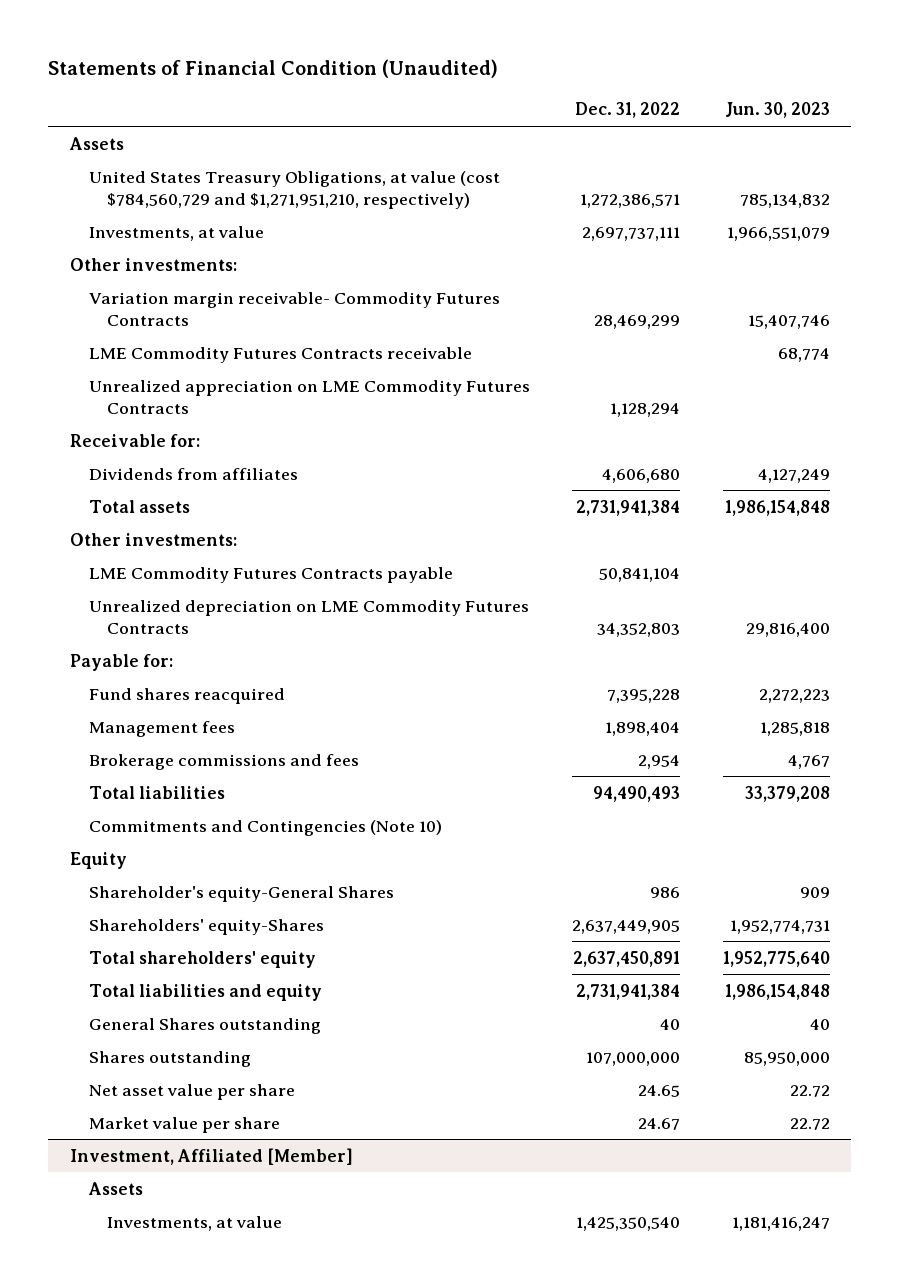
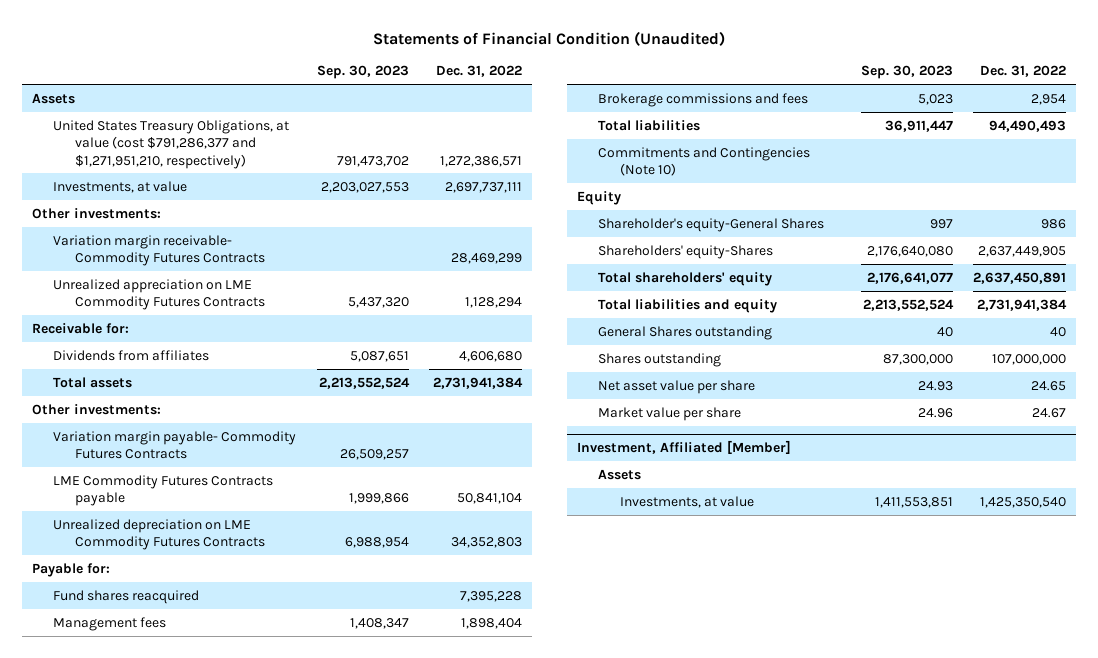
[724,102,830,119] Jun. 30, 2023 -> none
none -> [316,65,409,80] Sep. 30, 2023
[88,170,500,209] United States Treasury Obligations, at value (cost $784,560,729 and $1,271,951,210, respectively) -> [53,119,290,169] United States Treasury Obligations, at value (cost $791,286,377 and $1,271,951,210, respectively)
[88,346,472,363] LME Commodity Futures Contracts receivable -> none
none -> [53,430,297,460] Variation margin payable- Commodity Futures Contracts

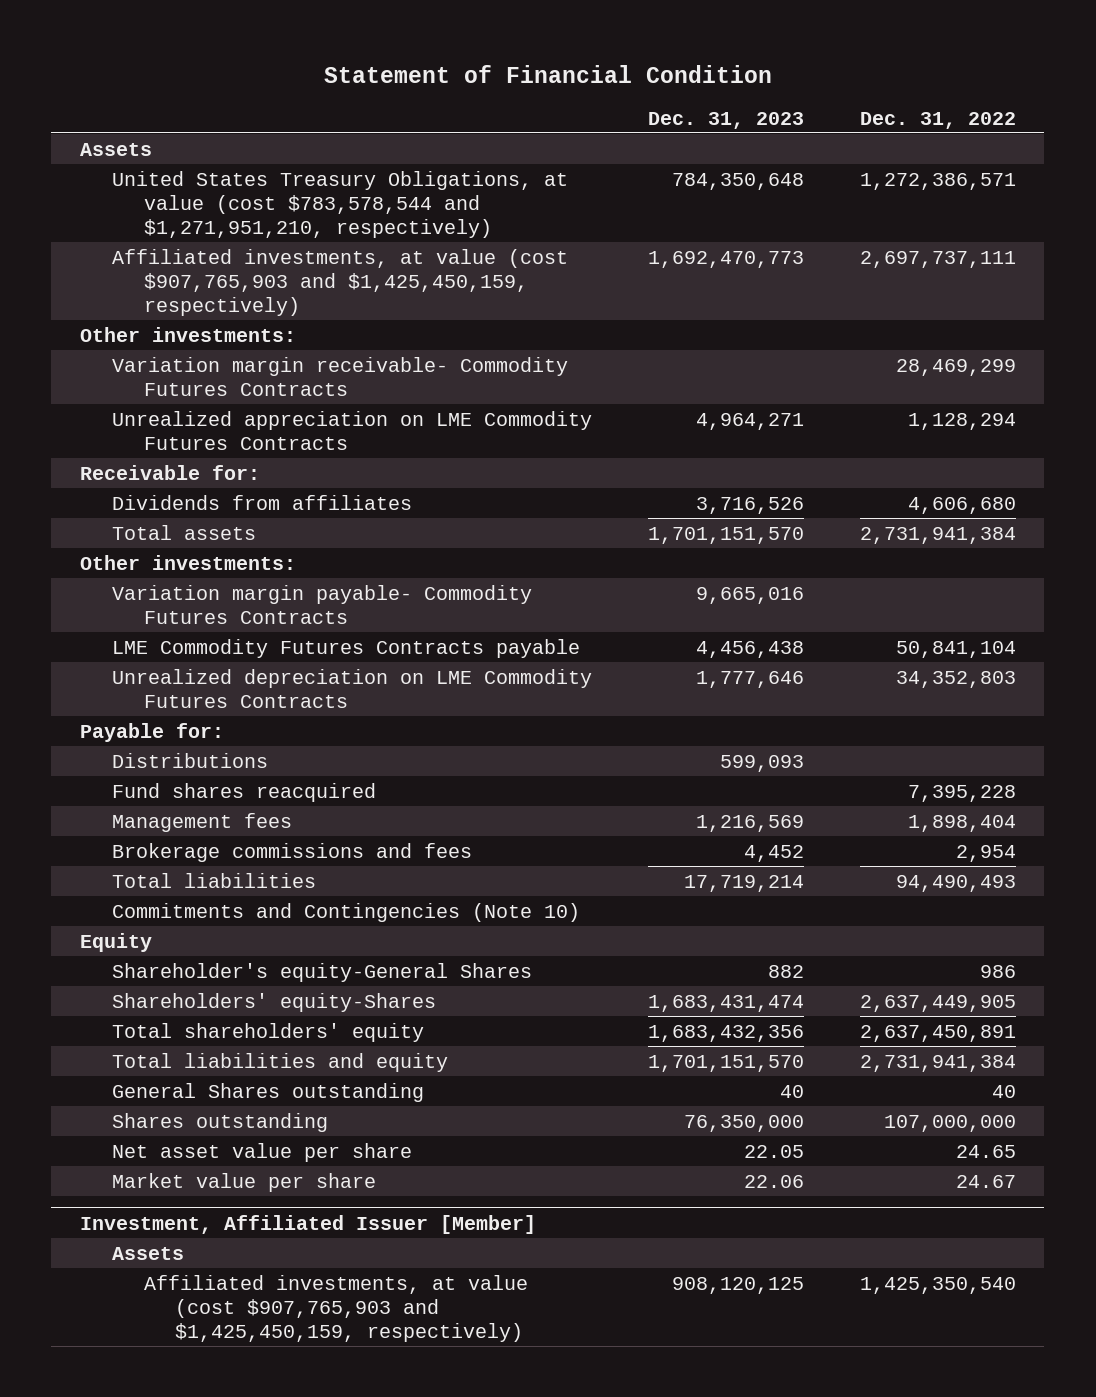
[373,30,726,46] Statements of Financial Condition (Unaudited) -> [323,64,772,83] Statement of Financial Condition
[316,65,409,80] Sep. 30, 2023 -> none
none -> [647,111,804,129] Dec. 31, 2023
[53,119,290,169] United States Treasury Obligations, at value (cost $791,286,377 and $1,271,951,210, respectively) -> [111,170,568,238] United States Treasury Obligations, at value (cost $783,578,544 and $1,271,951,210, respectively)
[53,180,188,193] Investments, at value -> [111,248,568,316] Affiliated investments, at value (cost $907,765,903 and $1,425,450,159, respectively)
none -> [111,752,268,768] Distributions
[576,440,791,455] Investment, Affiliated [Member] -> [79,1214,536,1234] Investment, Affiliated Issuer [Member]
[619,495,754,508] Investments, at value -> [143,1274,528,1342] Affiliated investments, at value (cost $907,765,903 and $1,425,450,159, respectively)

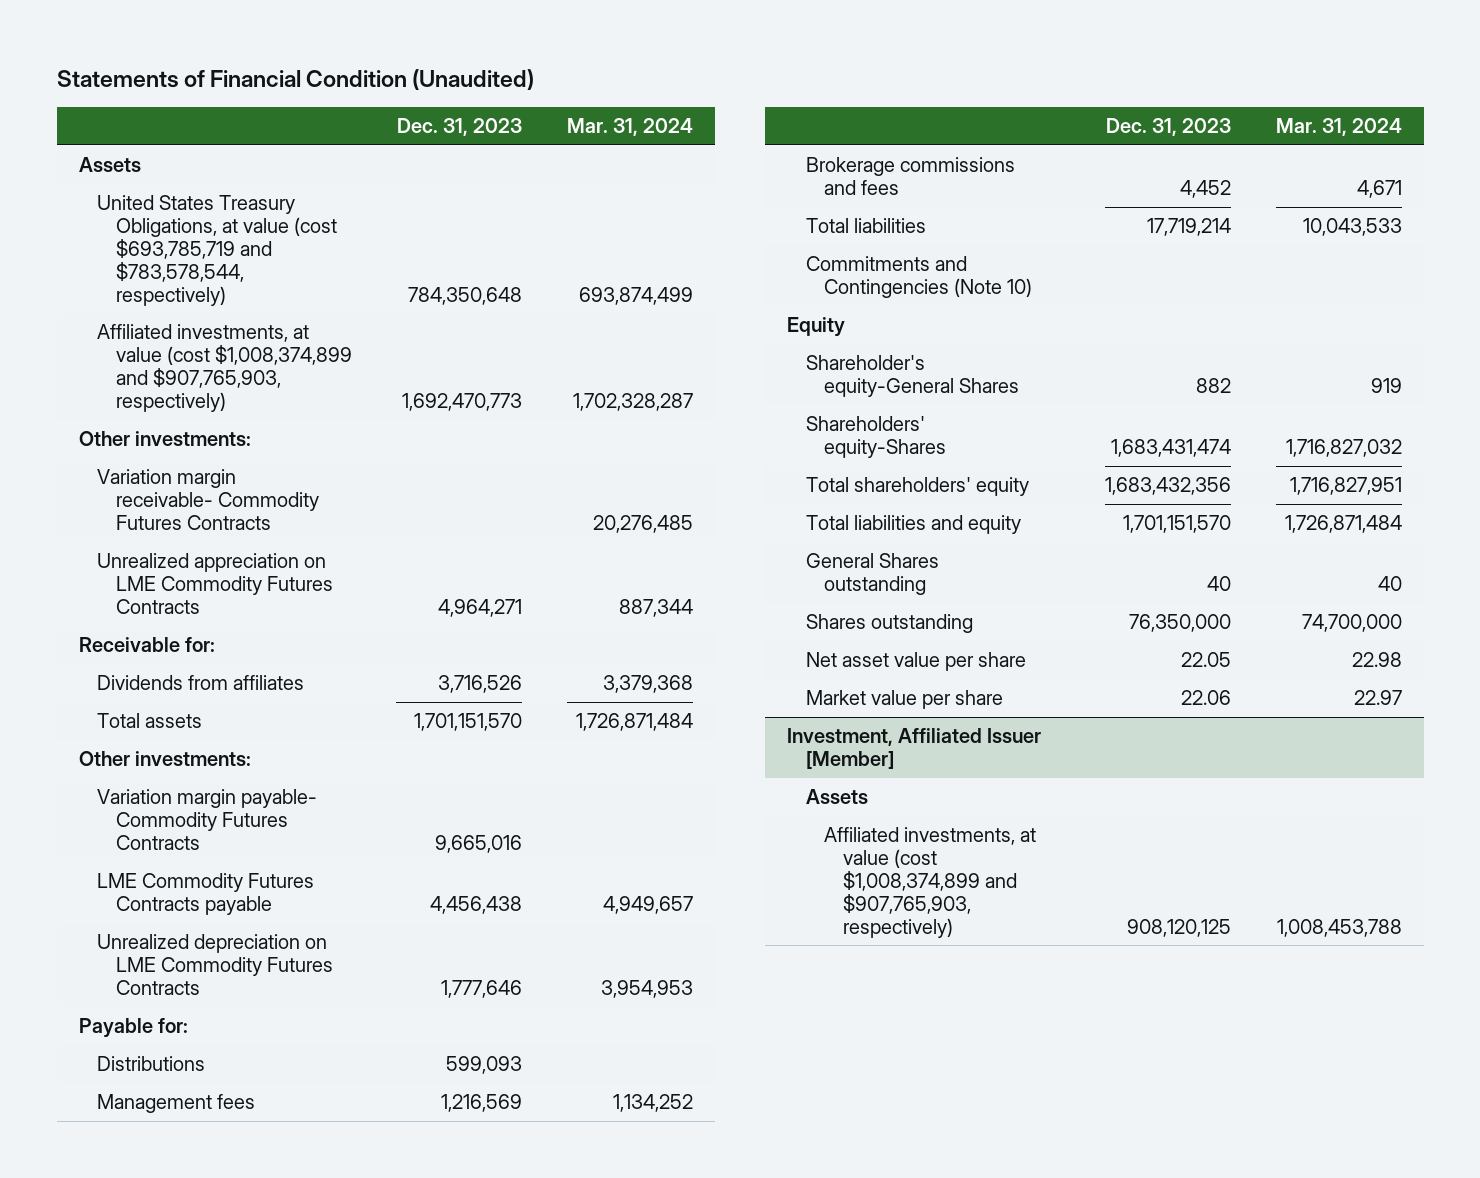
[323,64,772,83] Statement of Financial Condition -> [56,69,534,91] Statements of Financial Condition (Unaudited)
[860,111,1017,129] Dec. 31, 2022 -> none
none -> [567,118,694,137] Mar. 31, 2024
[111,170,568,238] United States Treasury Obligations, at value (cost $783,578,544 and $1,271,951,210, respectively) -> [97,195,337,306] United States Treasury Obligations, at value (cost $693,785,719 and $783,578,544, respectively)
[111,248,568,316] Affiliated investments, at value (cost $907,765,903 and $1,425,450,159, respectively) -> [97,324,352,412] Affiliated investments, at value (cost $1,008,374,899 and $907,765,903, respectively)
[111,782,376,802] Fund shares reacquired -> none
[143,1274,528,1342] Affiliated investments, at value (cost $907,765,903 and $1,425,450,159, respectively) -> [824,827,1037,938] Affiliated investments, at value (cost $1,008,374,899 and $907,765,903, respectively)

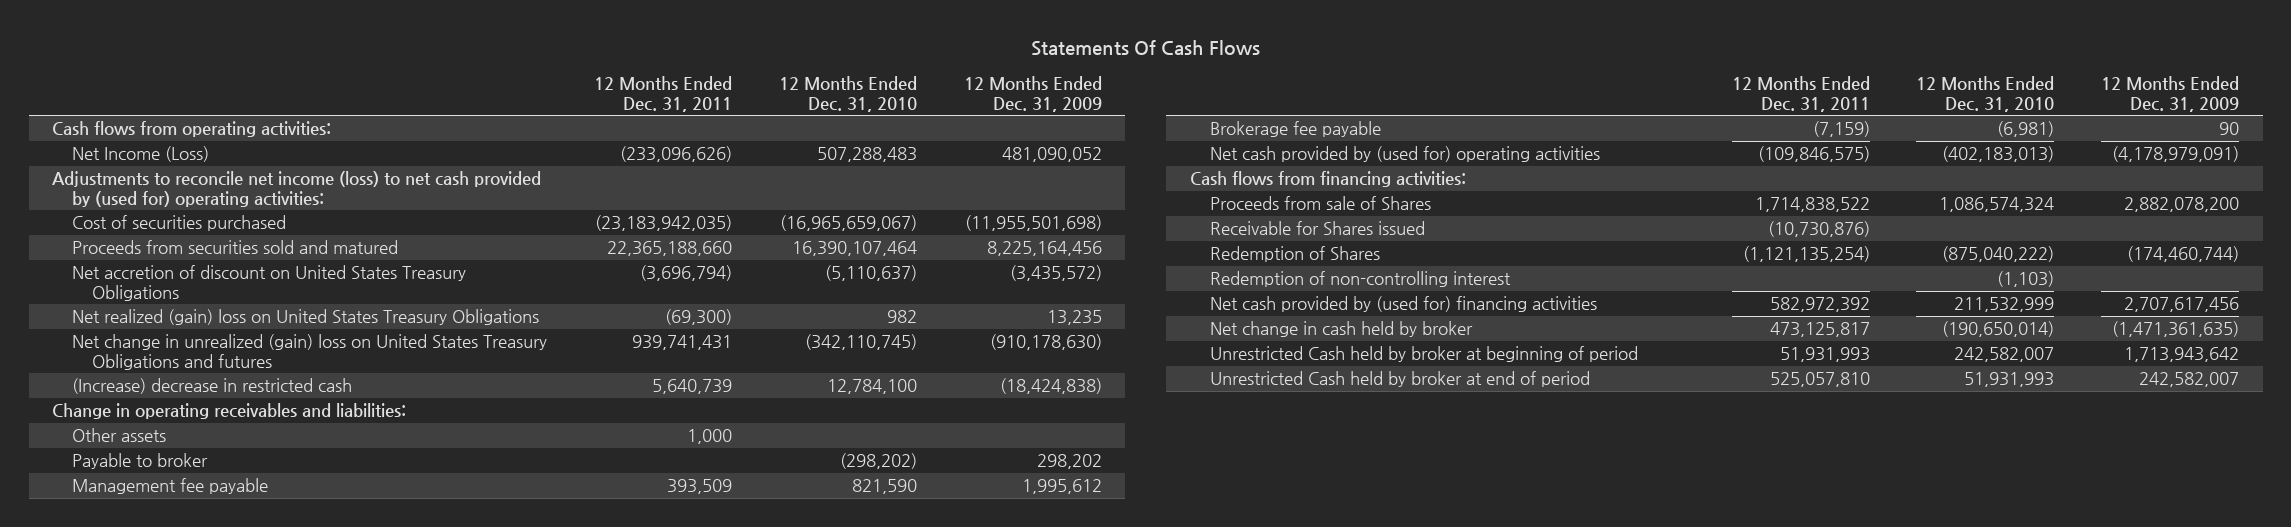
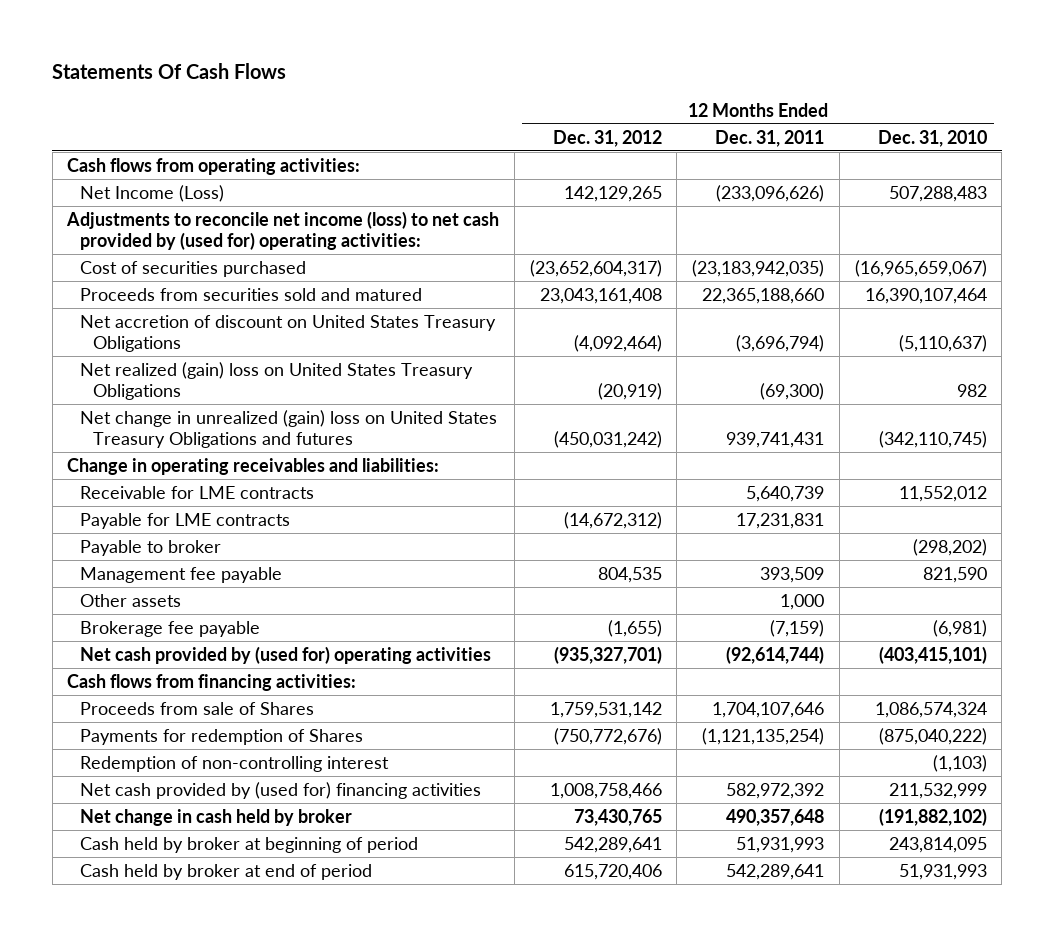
[963,76,1102,112] 12 Months Ended Dec. 31, 2009 -> none
none -> [552,129,662,147] Dec. 31, 2012
[71,378,352,395] (Increase) decrease in restricted cash -> none
none -> [80,485,315,499] Receivable for LME contracts
none -> [80,512,291,529] Payable for LME contracts
[71,428,166,443] Other assets -> [80,593,182,607] Other assets
[1757,146,1870,163] (109,846,575) -> [726,645,825,664] (92,614,744)
[1942,146,2055,163] (402,183,013) -> [878,645,987,664] (403,415,101)
[1209,221,1425,236] Receivable for Shares issued -> none
[1754,197,1870,213] 1,714,838,522 -> [712,701,825,718] 1,704,107,646
[1209,246,1380,263] Redemption of Shares -> [80,728,364,745] Payments for redemption of Shares
[1769,322,1870,338] 473,125,817 -> [726,808,825,826] 490,357,648
[1942,321,2055,338] (190,650,014) -> [878,807,987,826] (191,882,102)
[1209,346,1638,363] Unrestricted Cash held by broker at beginning of period -> [80,836,419,853] Cash held by broker at beginning of period
[1954,347,2055,363] 242,582,007 -> [888,836,987,853] 243,814,095
[1209,371,1590,388] Unrestricted Cash held by broker at end of period -> [80,863,373,880] Cash held by broker at end of period
[1769,372,1870,388] 525,057,810 -> [726,863,825,880] 542,289,641

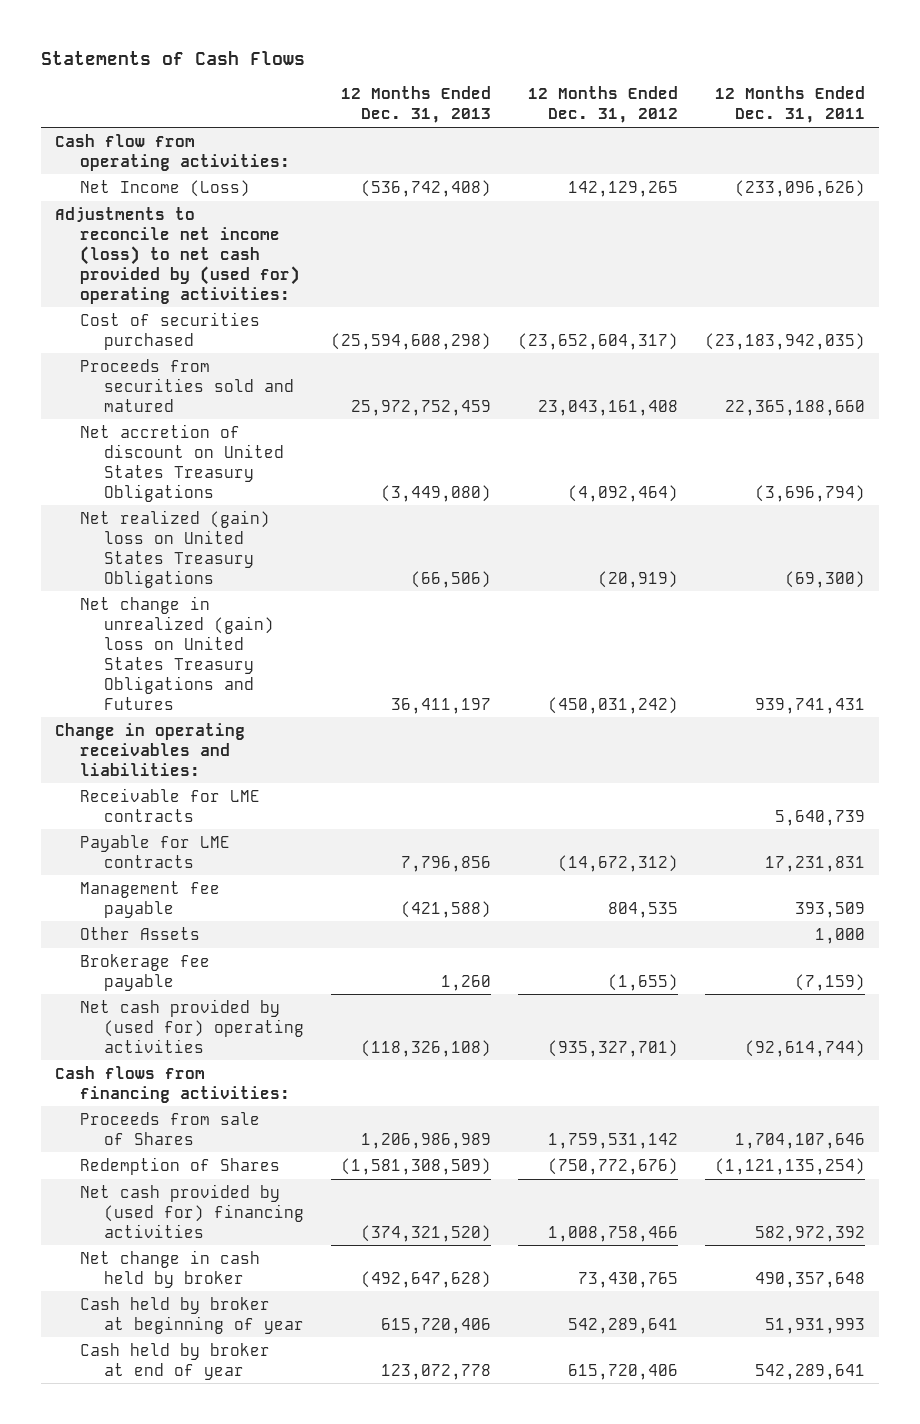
[52,63,287,80] Statements Of Cash Flows -> [41,51,306,66] Statements of Cash Flows
[877,129,987,147] Dec. 31, 2010 -> none
none -> [341,86,492,124] 12 Months Ended Dec. 31, 2013
[67,157,361,175] Cash flows from operating activities: -> [55,133,290,171] Cash flow from operating activities:
[80,409,498,449] Net change in unrealized (gain) loss on United States Treasury Obligations and futures -> [79,595,275,710] Net change in unrealized (gain) loss on United States Treasury Obligations and Futures
[80,539,222,556] Payable to broker -> none
[80,593,182,607] Other assets -> [79,926,200,940] Other Assets
[80,755,390,772] Redemption of non-controlling interest -> none
[80,728,364,745] Payments for redemption of Shares -> [79,1156,280,1175] Redemption of Shares
[80,836,419,853] Cash held by broker at beginning of period -> [79,1296,305,1334] Cash held by broker at beginning of year
[80,863,373,880] Cash held by broker at end of period -> [79,1342,270,1380] Cash held by broker at end of year

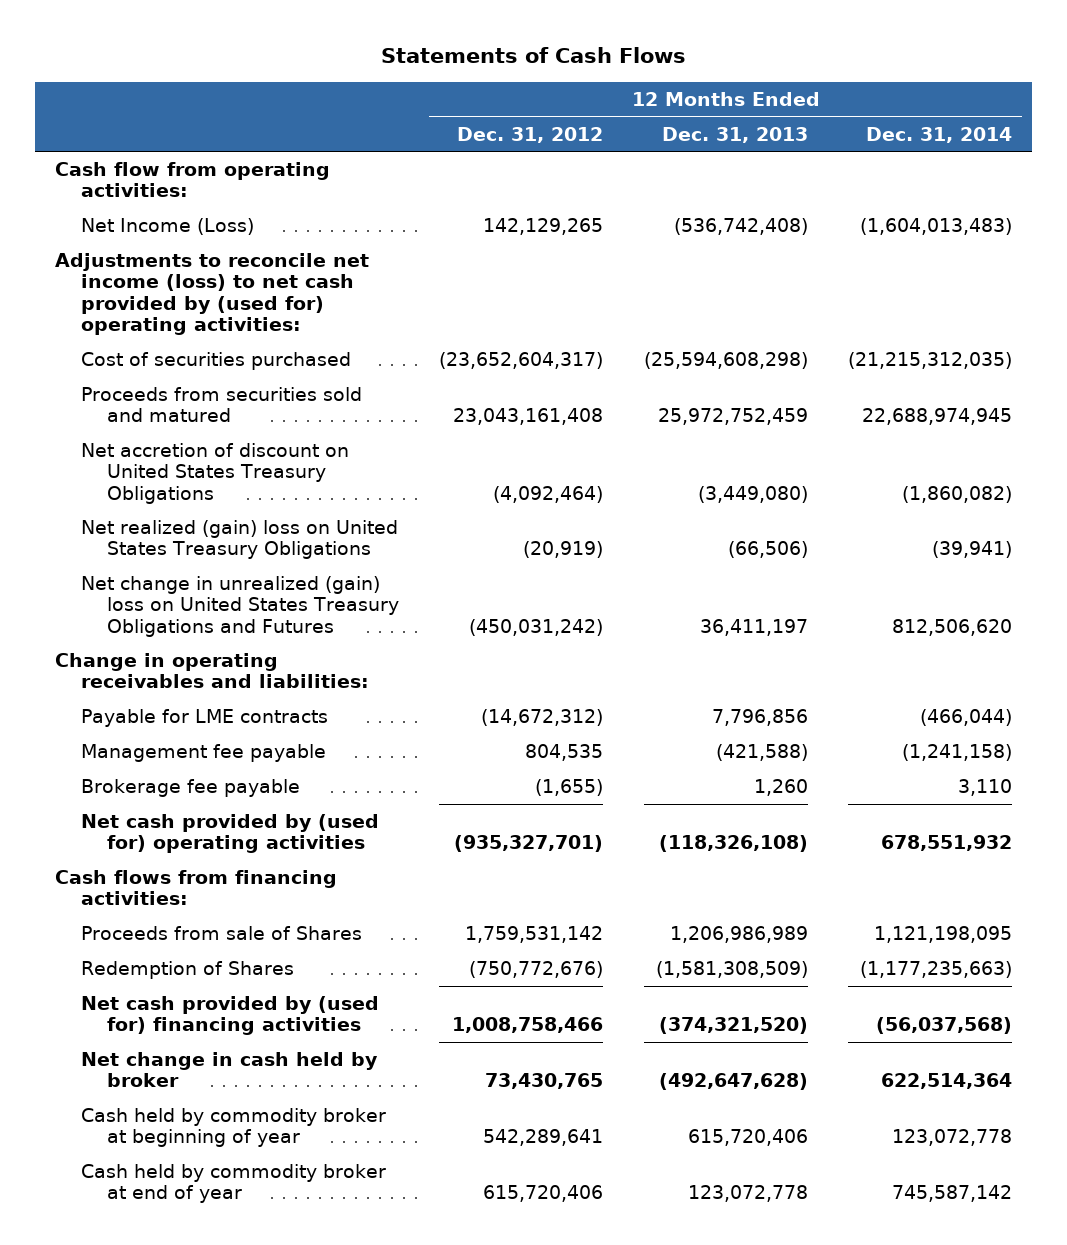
[715,86,866,124] 12 Months Ended Dec. 31, 2011 -> none
none -> [865,126,1012,143] Dec. 31, 2014
[79,787,260,822] Receivable for LME contracts -> none
[79,926,200,940] Other Assets -> none
[79,1296,305,1334] Cash held by broker at beginning of year -> [81,1108,387,1148] Cash held by commodity broker at beginning of year
[79,1342,270,1380] Cash held by broker at end of year -> [81,1164,387,1204] Cash held by commodity broker at end of year

